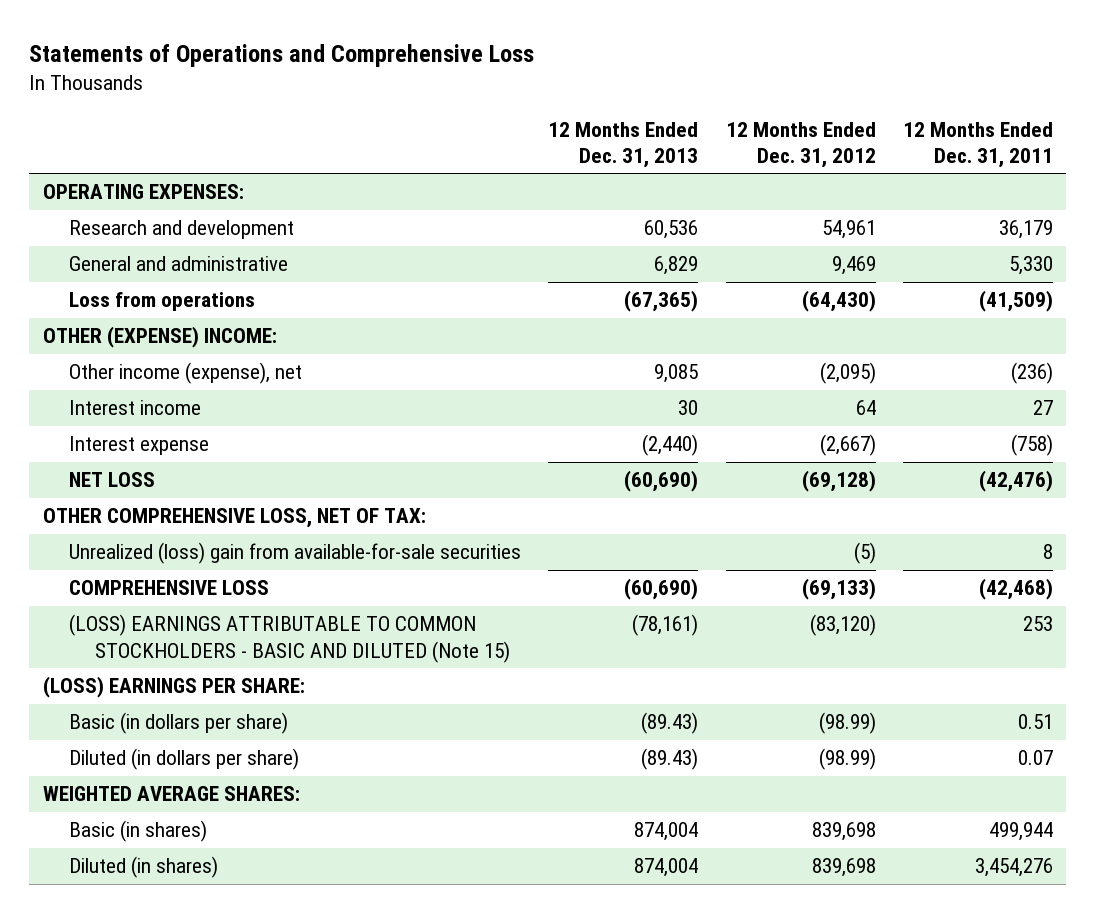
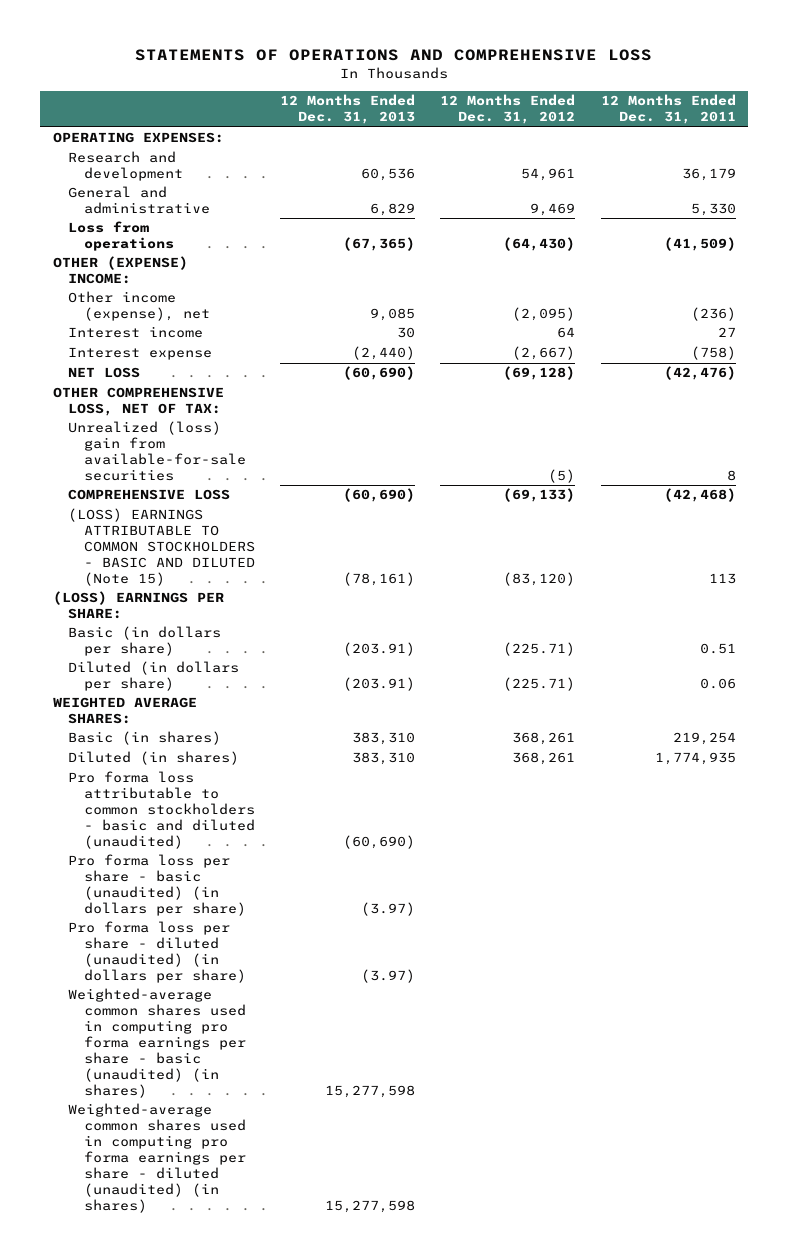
[29,43,535,67] Statements of Operations and Comprehensive Loss -> [135,49,653,62] STATEMENTS OF OPERATIONS AND COMPREHENSIVE LOSS
[1022,616,1053,632] 253 -> [708,573,736,585] 113
[641,712,699,735] (89.43) -> [343,642,416,657] (203.91)
[818,712,876,735] (98.99) -> [503,642,576,657] (225.71)
[641,748,699,771] (89.43) -> [343,677,416,692] (203.91)
[818,748,876,771] (98.99) -> [503,677,576,692] (225.71)
[1017,750,1053,766] 0.07 -> [699,678,736,690] 0.06
[634,822,699,842] 874,004 -> [352,732,416,746] 383,310
[811,822,876,842] 839,698 -> [512,732,576,746] 368,261
[988,822,1053,842] 499,944 -> [672,732,736,746] 219,254
[634,858,699,878] 874,004 -> [352,752,416,766] 383,310
[811,858,876,878] 839,698 -> [512,752,576,766] 368,261
[974,858,1053,878] 3,454,276 -> [654,752,736,766] 1,774,935
none -> [68,771,256,850] Pro forma loss attributable to common stockholders - basic and diluted (unaudited)
none -> [68,854,247,917] Pro forma loss per share - basic (unaudited) (in dollars per share)
none -> [68,921,247,984] Pro forma loss per share - diluted (unaudited) (in dollars per share)
none -> [68,988,247,1098] Weighted-average common shares used in computing pro forma earnings per share - basic (unaudited) (in shares)
none -> [68,1103,247,1213] Weighted-average common shares used in computing pro forma earnings per share - diluted (unaudited) (in shares)

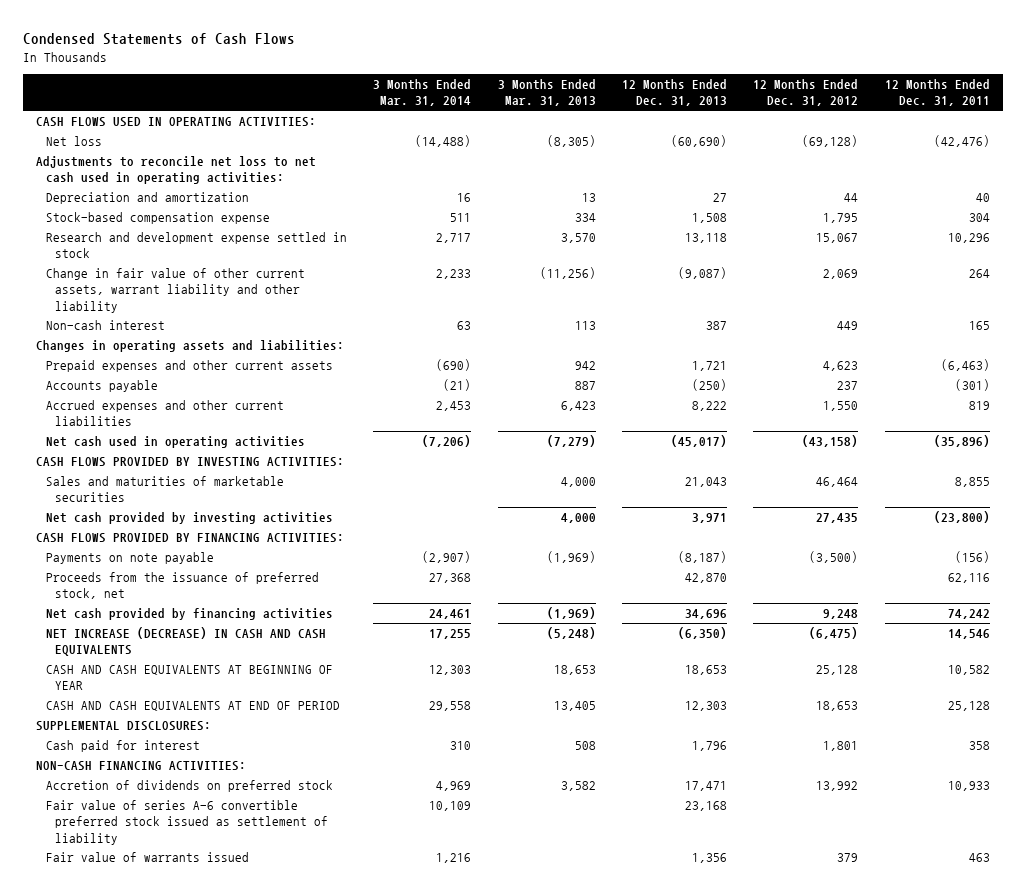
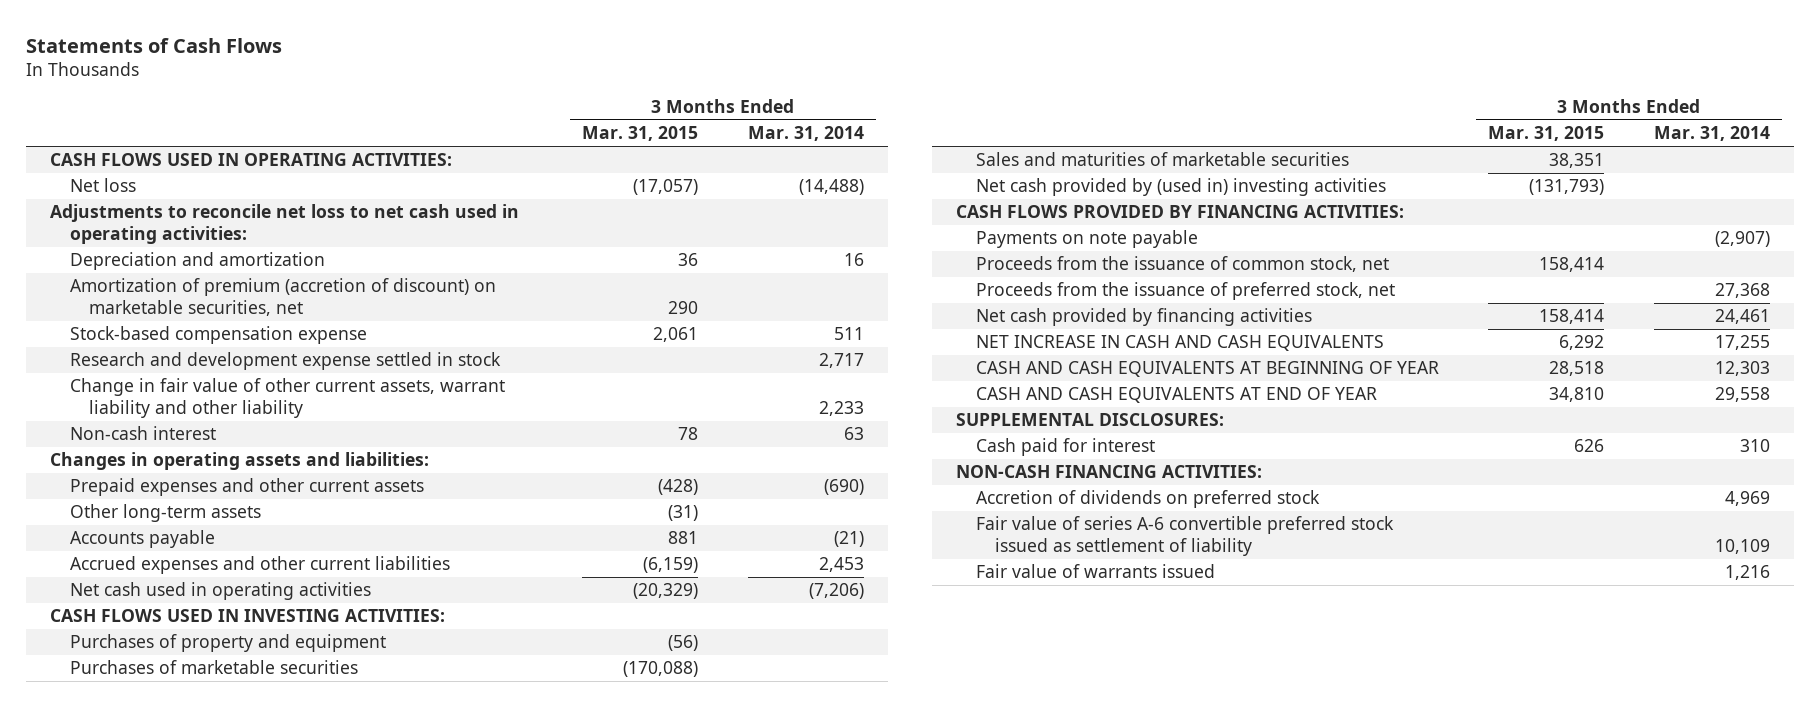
[23,33,296,46] Condensed Statements of Cash Flows -> [25,37,282,53] Statements of Cash Flows
[497,79,596,107] 3 Months Ended Mar. 31, 2013 -> none
[621,79,727,107] 12 Months Ended Dec. 31, 2013 -> none
[753,79,859,107] 12 Months Ended Dec. 31, 2012 -> none
[884,79,990,107] 12 Months Ended Dec. 31, 2011 -> none
none -> [582,126,699,142] Mar. 31, 2015
none -> [69,278,496,316] Amortization of premium (accretion of discount) on marketable securities, net
none -> [69,504,261,523] Other long-term assets
[36,457,345,468] CASH FLOWS PROVIDED BY INVESTING ACTIVITIES: -> [50,609,446,623] CASH FLOWS USED IN INVESTING ACTIVITIES:
none -> [69,634,386,653] Purchases of property and equipment
none -> [69,660,358,675] Purchases of marketable securities
[45,512,333,525] Net cash provided by investing activities -> [975,178,1386,197] Net cash provided by (used in) investing activities
none -> [975,256,1389,273] Proceeds from the issuance of common stock, net
[45,627,326,657] NET INCREASE (DECREASE) IN CASH AND CASH EQUIVALENTS -> [975,335,1384,352] NET INCREASE IN CASH AND CASH EQUIVALENTS
[45,701,340,712] CASH AND CASH EQUIVALENTS AT END OF PERIOD -> [975,387,1377,404] CASH AND CASH EQUIVALENTS AT END OF YEAR

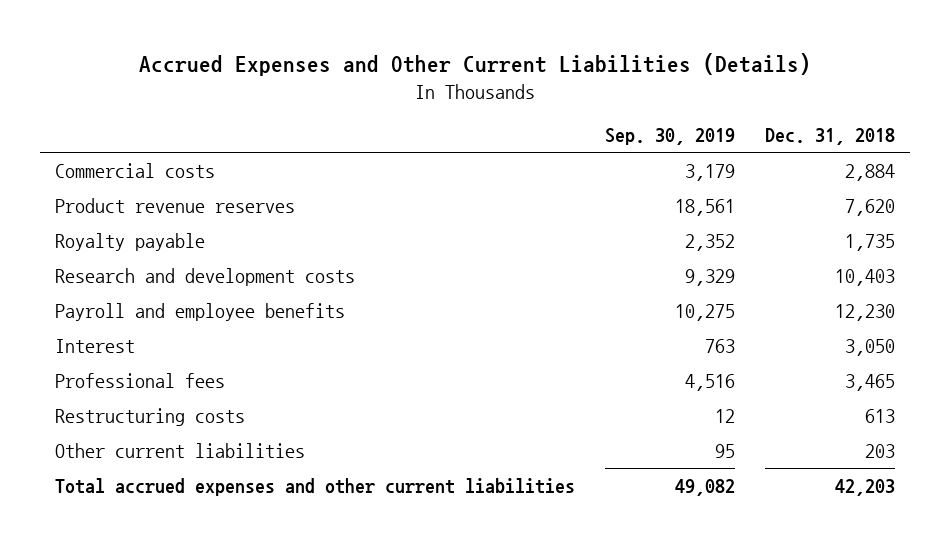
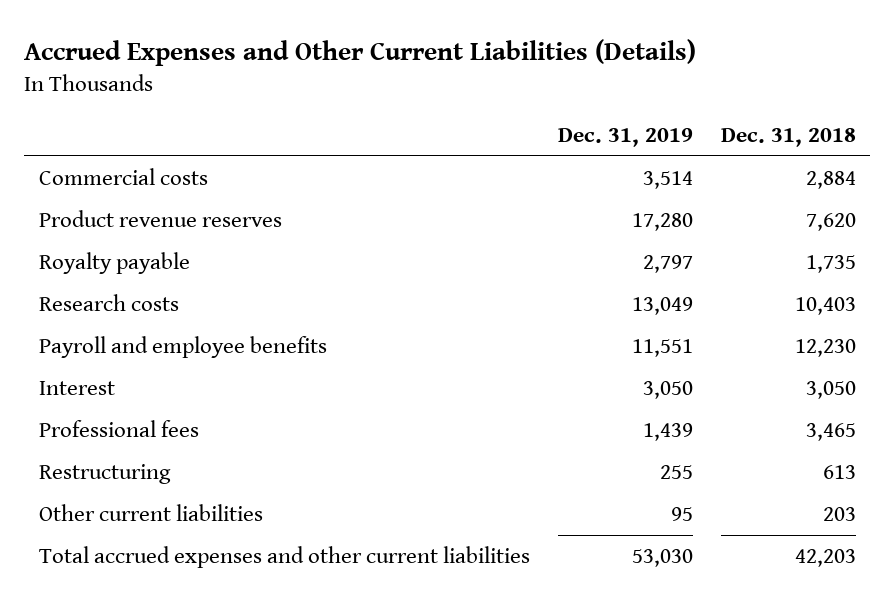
[604,128,735,146] Sep. 30, 2019 -> none
none -> [557,127,693,147] Dec. 31, 2019
[54,267,355,286] Research and development costs -> [38,294,179,312] Research costs
[54,407,245,426] Restructuring costs -> [38,464,171,485] Restructuring

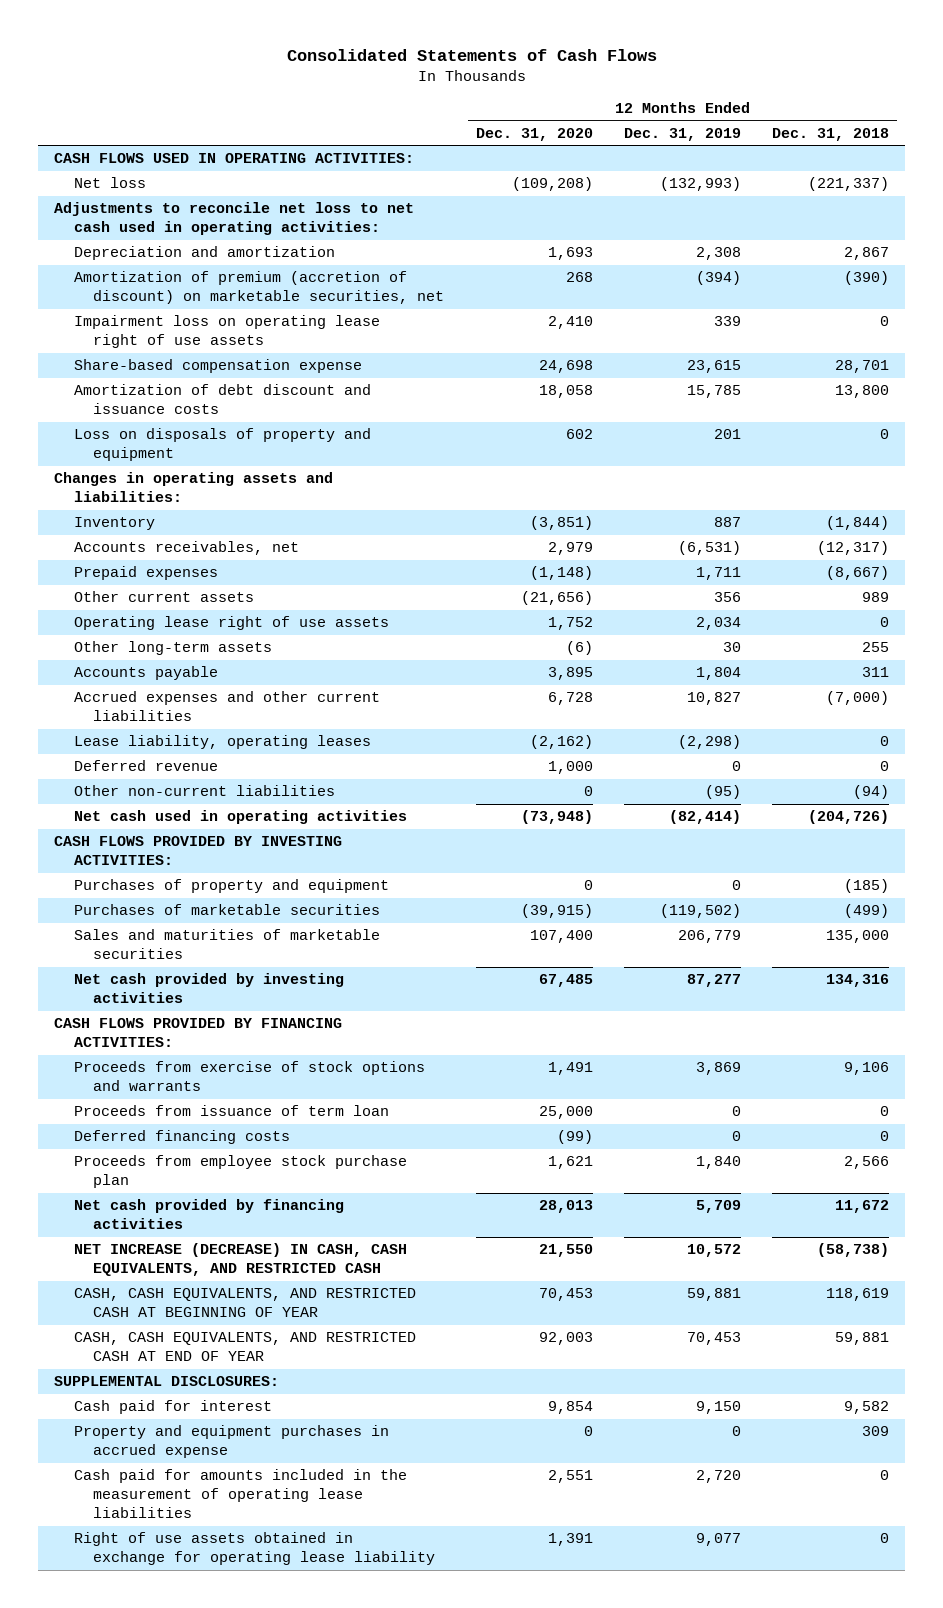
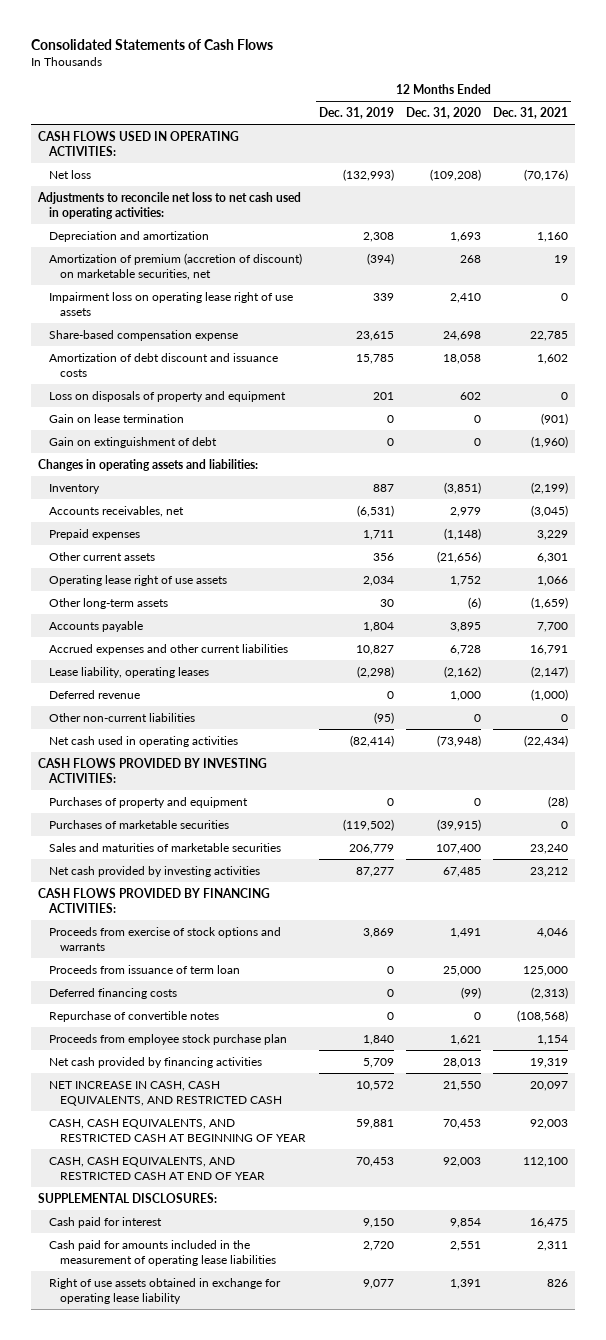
[772,128,890,142] Dec. 31, 2018 -> none
none -> [493,107,569,120] Dec. 31, 2021
none -> [48,413,184,423] Gain on lease termination
none -> [48,436,217,448] Gain on extinguishment of debt
none -> [48,1010,219,1022] Repurchase of convertible notes
[73,1243,407,1277] NET INCREASE (DECREASE) IN CASH, CASH EQUIVALENTS, AND RESTRICTED CASH -> [48,1080,283,1106] NET INCREASE IN CASH, CASH EQUIVALENTS, AND RESTRICTED CASH
[73,1425,389,1459] Property and equipment purchases in accrued expense -> none

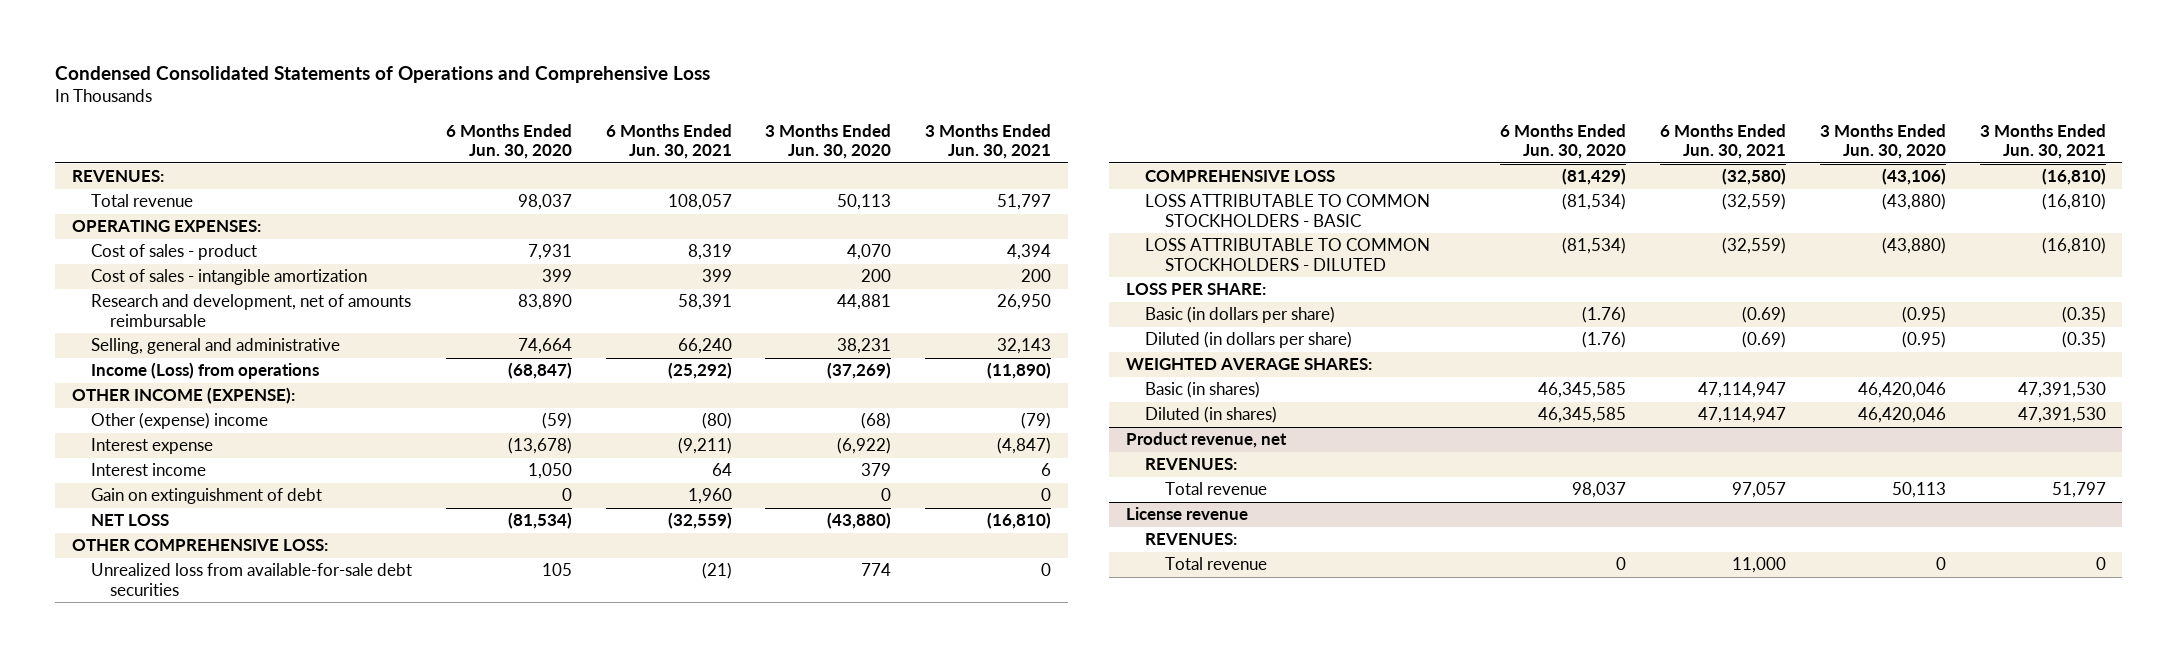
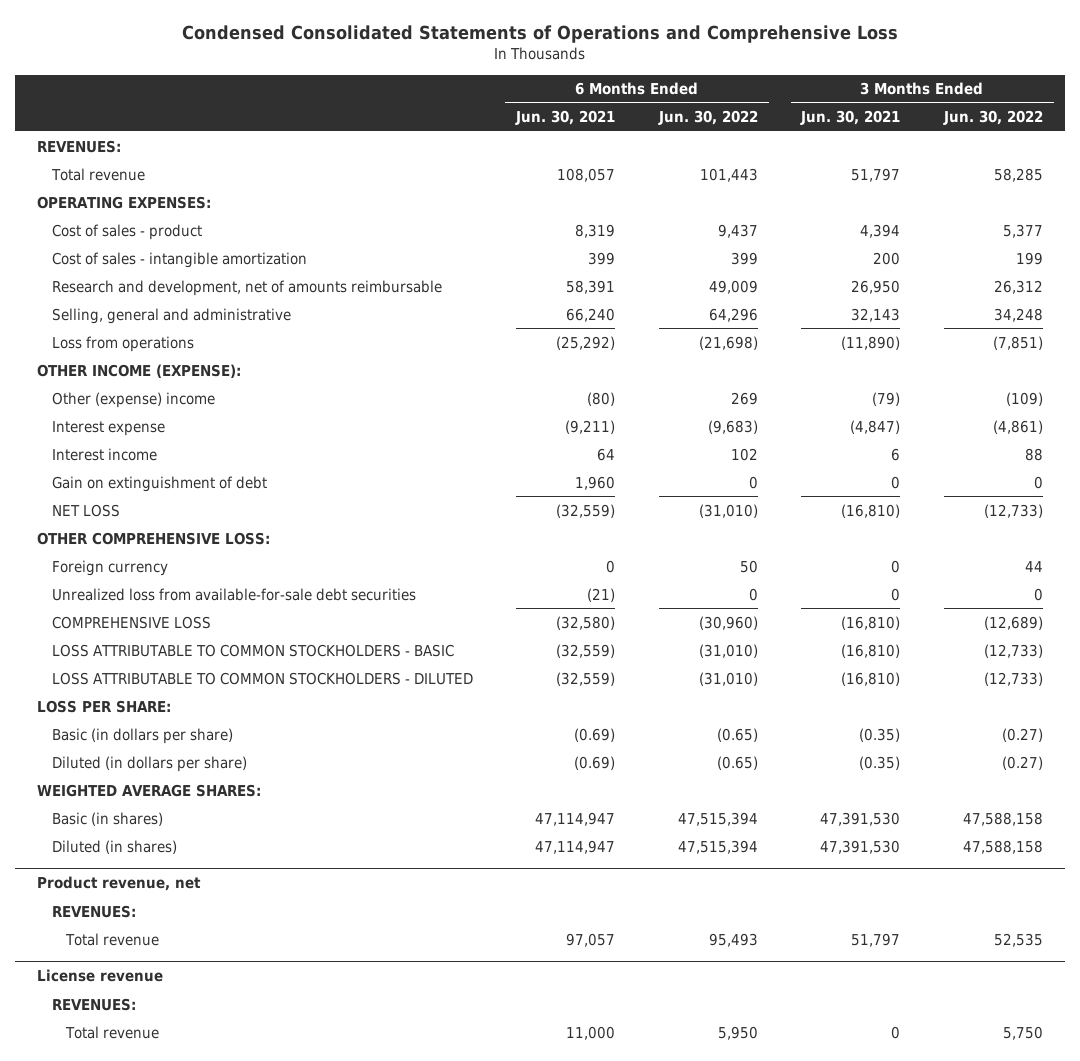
[445,123,572,160] 6 Months Ended Jun. 30, 2020 -> none
[765,123,892,160] 3 Months Ended Jun. 30, 2020 -> none
none -> [657,110,758,126] Jun. 30, 2022
none -> [943,110,1044,126] Jun. 30, 2022
[91,362,320,380] Income (Loss) from operations -> [51,335,194,352] Loss from operations
none -> [51,559,168,576] Foreign currency

